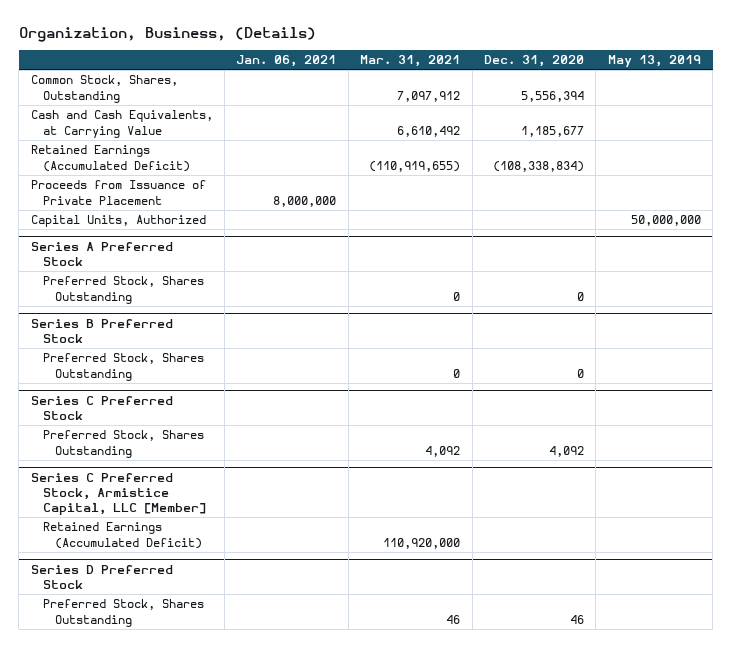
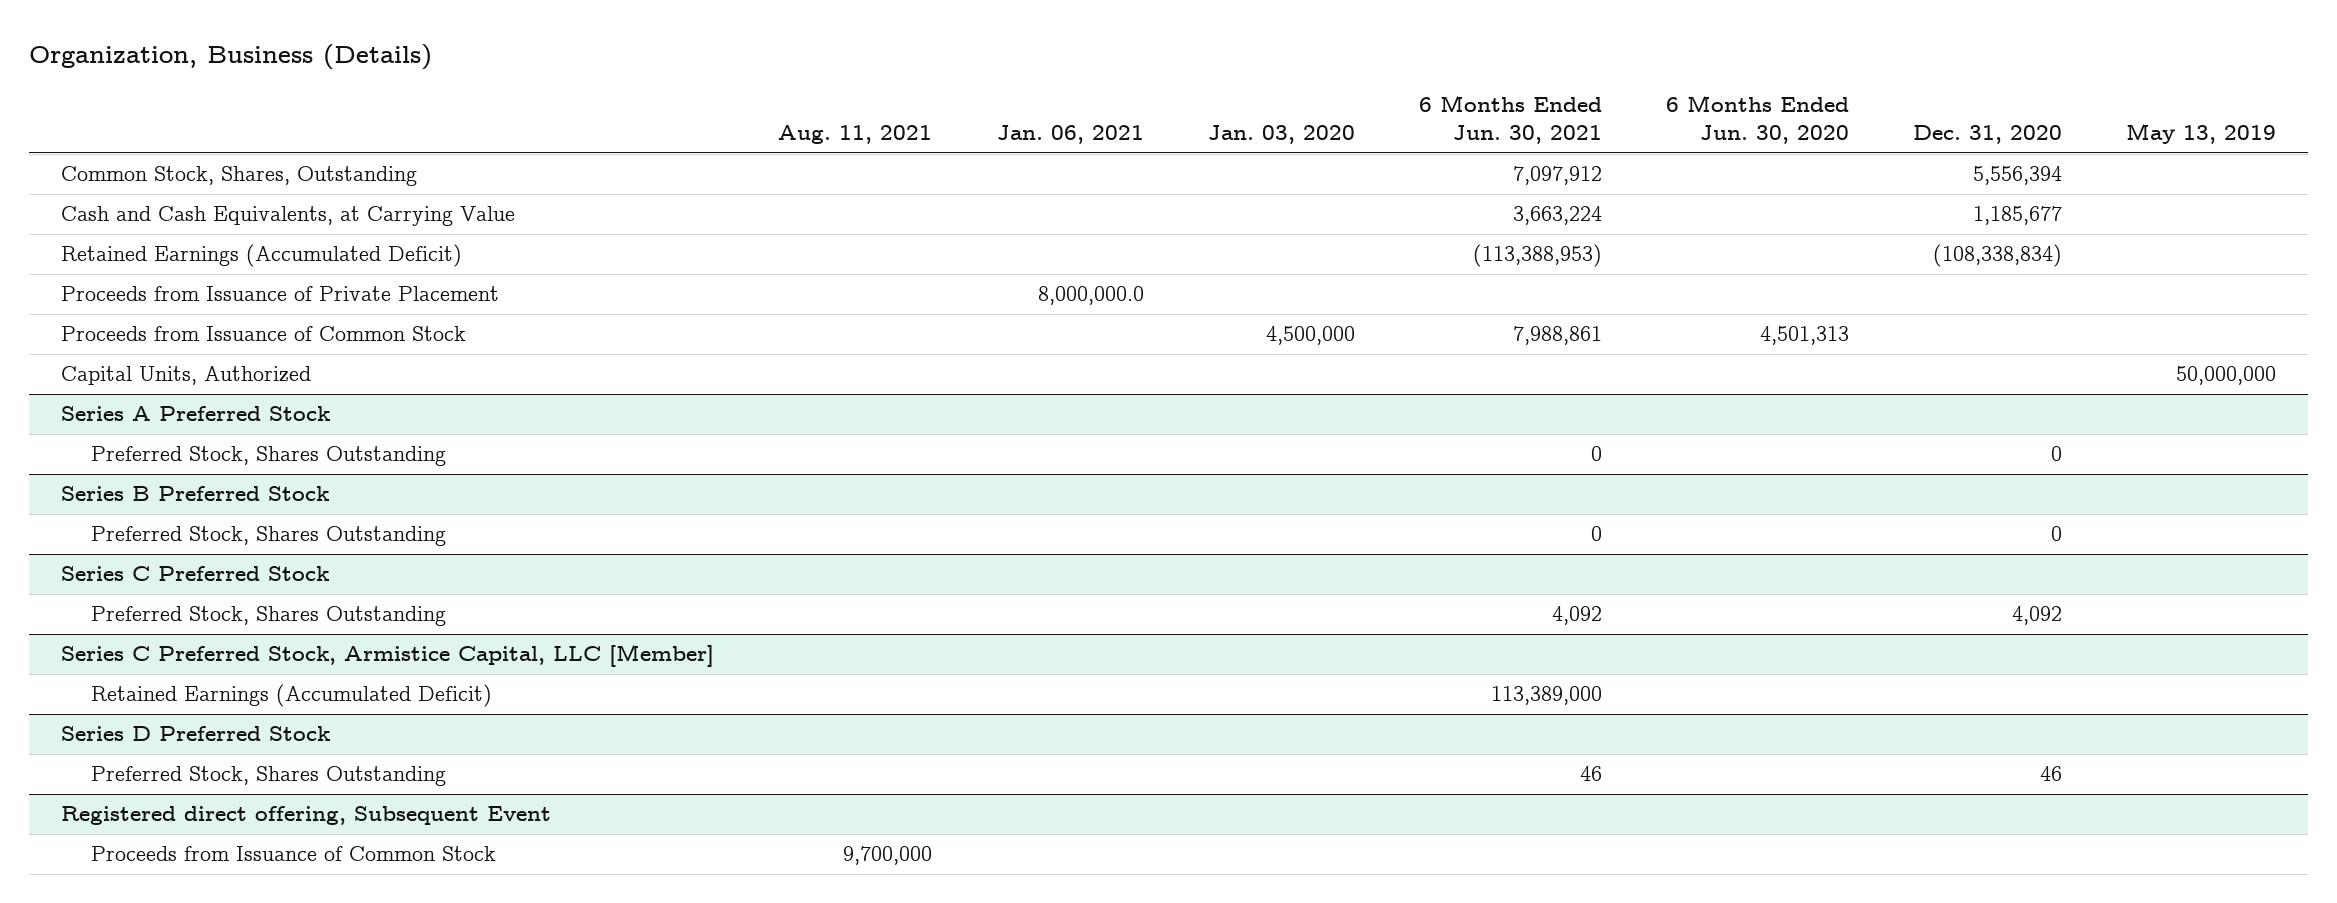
[18,26,316,42] Organization, Business, (Details) -> [29,44,433,71] Organization, Business (Details)
[360,55,461,68] Mar. 31, 2021 -> none
none -> [778,125,933,145] Aug. 11, 2021
none -> [1207,125,1355,145] Jan. 03, 2020
none -> [1418,95,1602,145] 6 Months Ended Jun. 30, 2021
none -> [1665,95,1849,145] 6 Months Ended Jun. 30, 2020
[273,195,337,207] 8,000,000 -> [1037,286,1144,306] 8,000,000.0
none -> [61,326,467,342] Proceeds from Issuance of Common Stock
none -> [61,806,552,826] Registered direct offering, Subsequent Event
none -> [91,846,497,862] Proceeds from Issuance of Common Stock

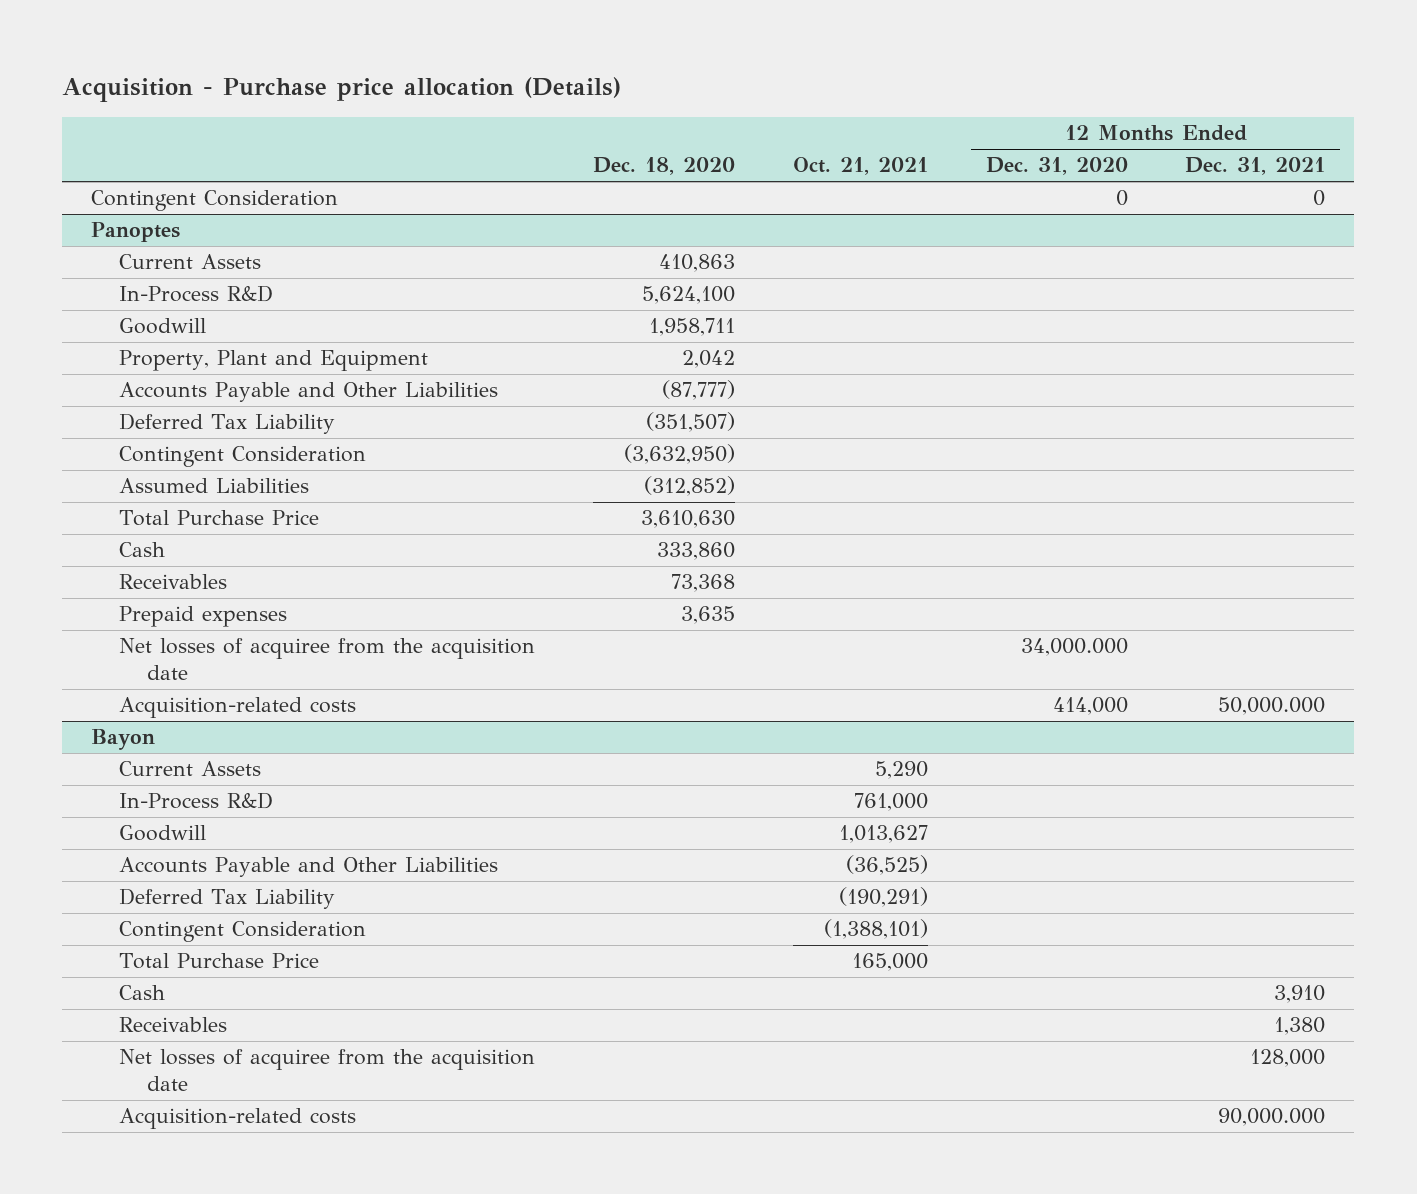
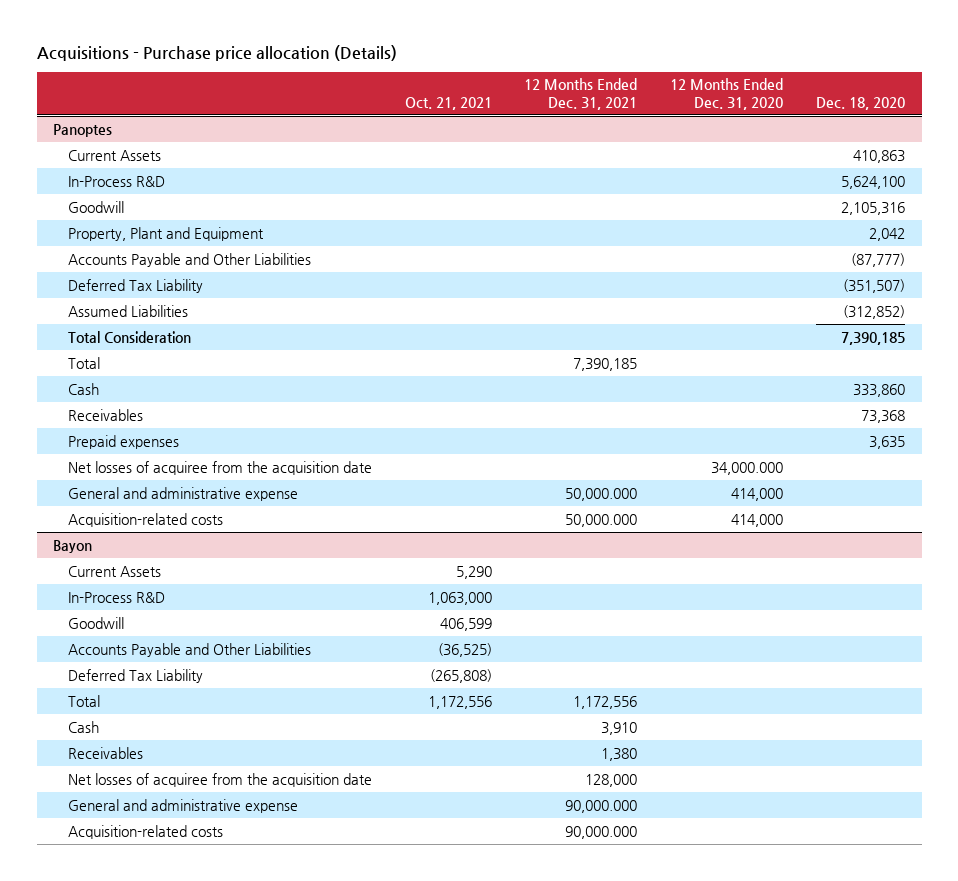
[62,77,622,103] Acquisition - Purchase price allocation (Details) -> [36,44,397,61] Acquisitions - Purchase price allocation (Details)
[91,190,339,212] Contingent Consideration -> none
[648,318,735,337] 1,958,711 -> [841,201,906,215] 2,105,316
[119,446,367,468] Contingent Consideration -> none
[119,510,320,527] Total Purchase Price -> [67,330,191,343] Total Consideration
[640,510,735,529] 3,610,630 -> [841,331,906,345] 7,390,185
none -> [67,356,100,369] Total
none -> [67,486,298,501] General and administrative expense
[853,793,928,812] 761,000 -> [427,591,492,605] 1,063,000
[838,825,928,844] 1,013,627 -> [439,617,492,631] 406,599
[119,921,367,943] Contingent Consideration -> none
[119,953,320,970] Total Purchase Price -> none
[838,887,928,908] (190,291) -> [429,668,492,683] (265,808)
none -> [67,694,100,707] Total
none -> [67,798,298,813] General and administrative expense

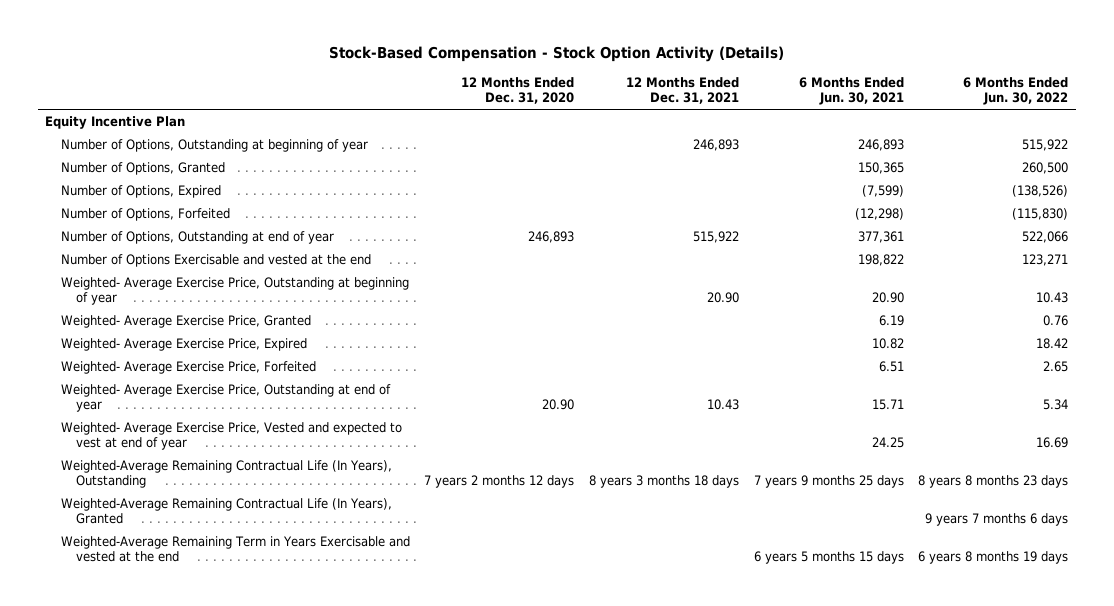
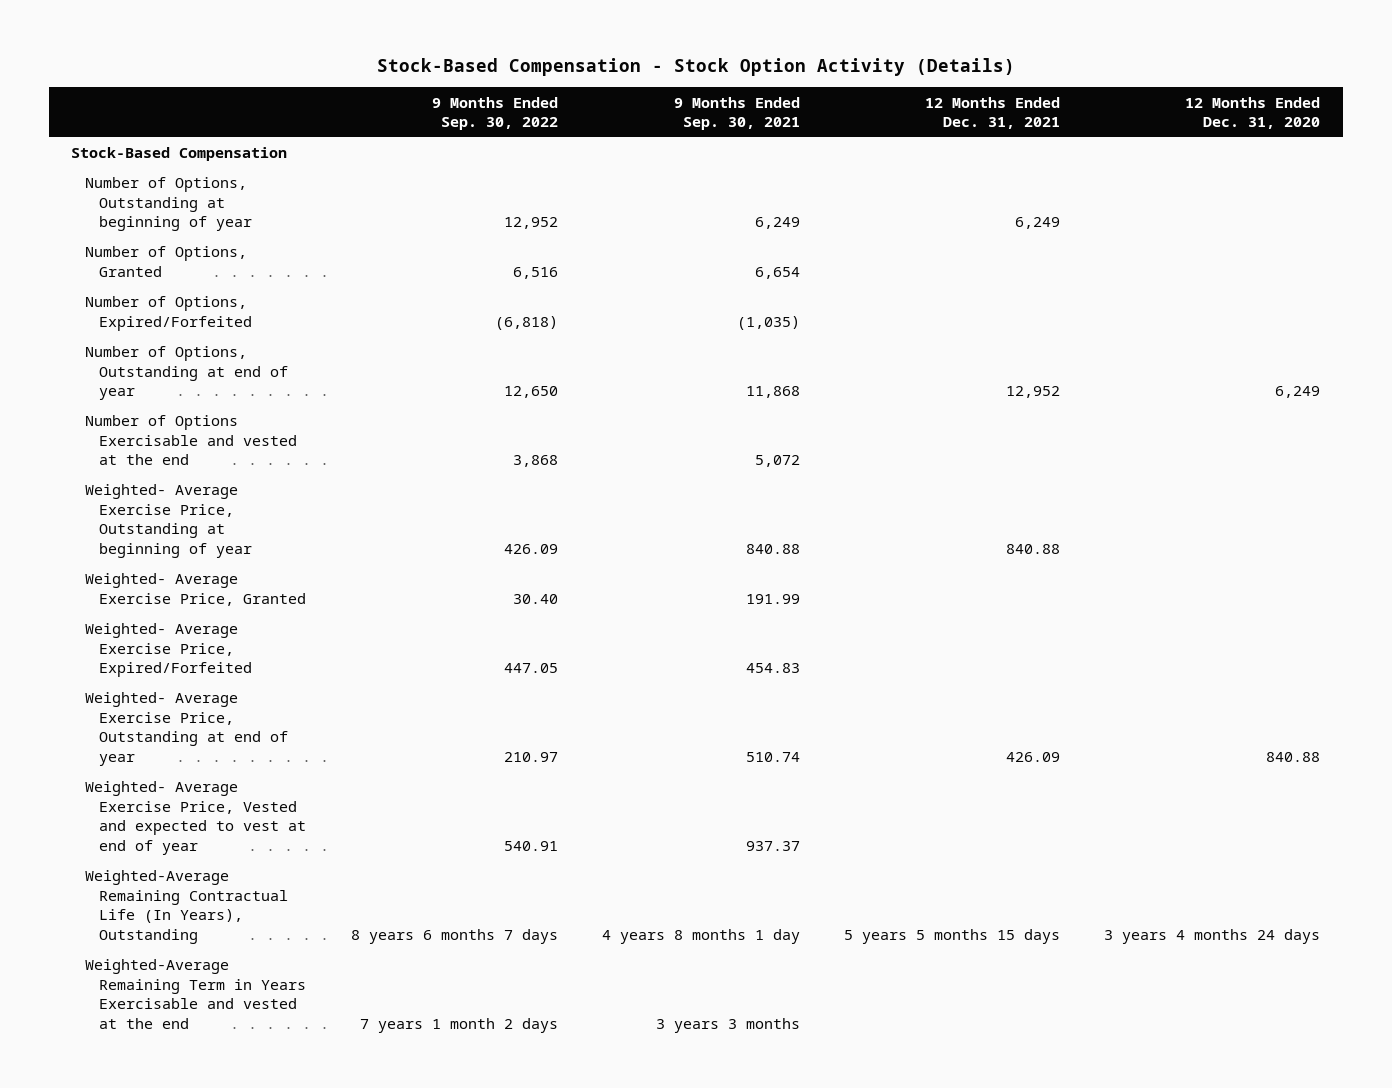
[798,77,904,106] 6 Months Ended Jun. 30, 2021 -> none
[963,77,1069,106] 6 Months Ended Jun. 30, 2022 -> none
none -> [431,96,558,131] 9 Months Ended Sep. 30, 2022
none -> [673,96,800,131] 9 Months Ended Sep. 30, 2021
[45,116,186,130] Equity Incentive Plan -> none
none -> [71,147,288,162] Stock-Based Compensation
[693,139,740,152] 246,893 -> [1015,217,1061,230] 6,249
[60,208,230,222] Number of Options, Forfeited -> none
[60,185,221,199] Number of Options, Expired -> [85,296,253,331] Number of Options, Expired/Forfeited
[528,231,575,244] 246,893 -> [1275,386,1321,399] 6,249
[693,231,740,244] 515,922 -> [1006,386,1061,399] 12,952
[707,292,740,304] 20.90 -> [1006,543,1061,554] 840.88
[60,361,316,375] Weighted- Average Exercise Price, Forfeited -> none
[60,338,307,352] Weighted- Average Exercise Price, Expired -> [85,623,253,678] Weighted- Average Exercise Price, Expired/Forfeited
[542,399,575,411] 20.90 -> [1266,751,1321,762] 840.88
[707,399,740,411] 10.43 -> [1006,751,1061,762] 426.09
[60,498,392,525] Weighted-Average Remaining Contractual Life (In Years), Granted -> none
[424,475,575,489] 7 years 2 months 12 days -> [1104,928,1321,944] 3 years 4 months 24 days
[589,475,740,489] 8 years 3 months 18 days -> [844,928,1061,944] 5 years 5 months 15 days

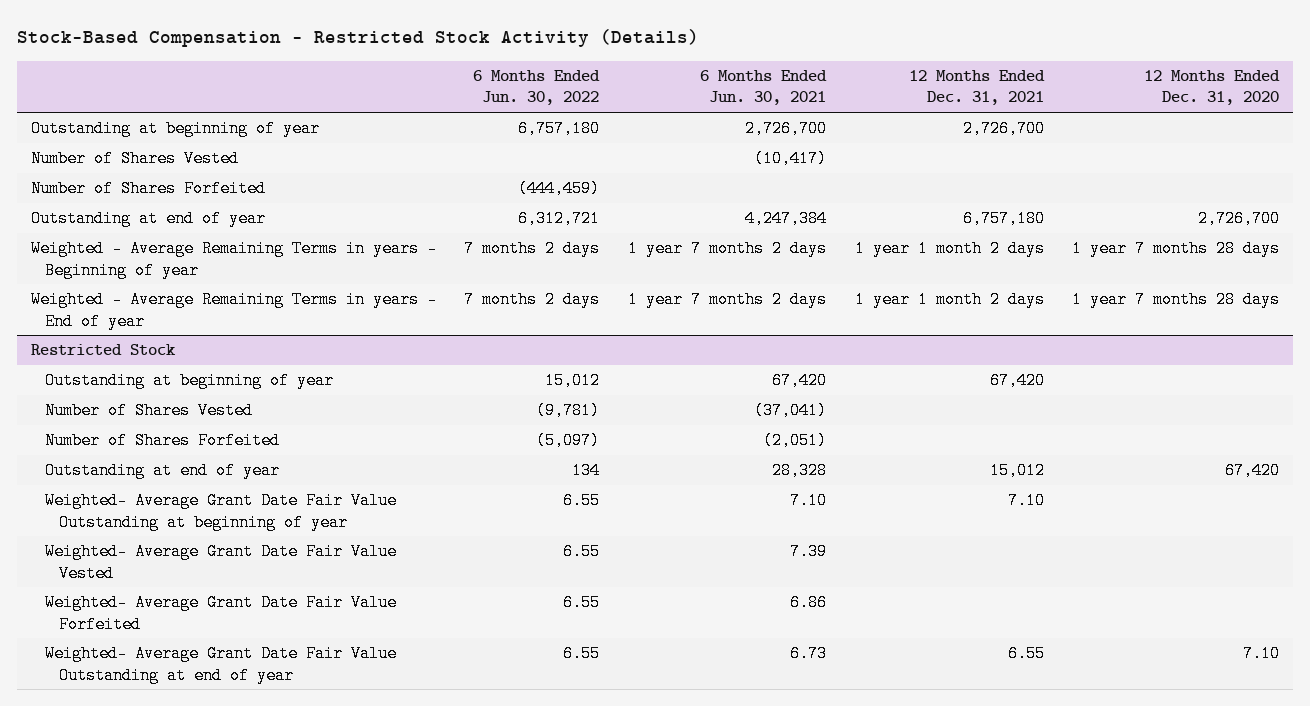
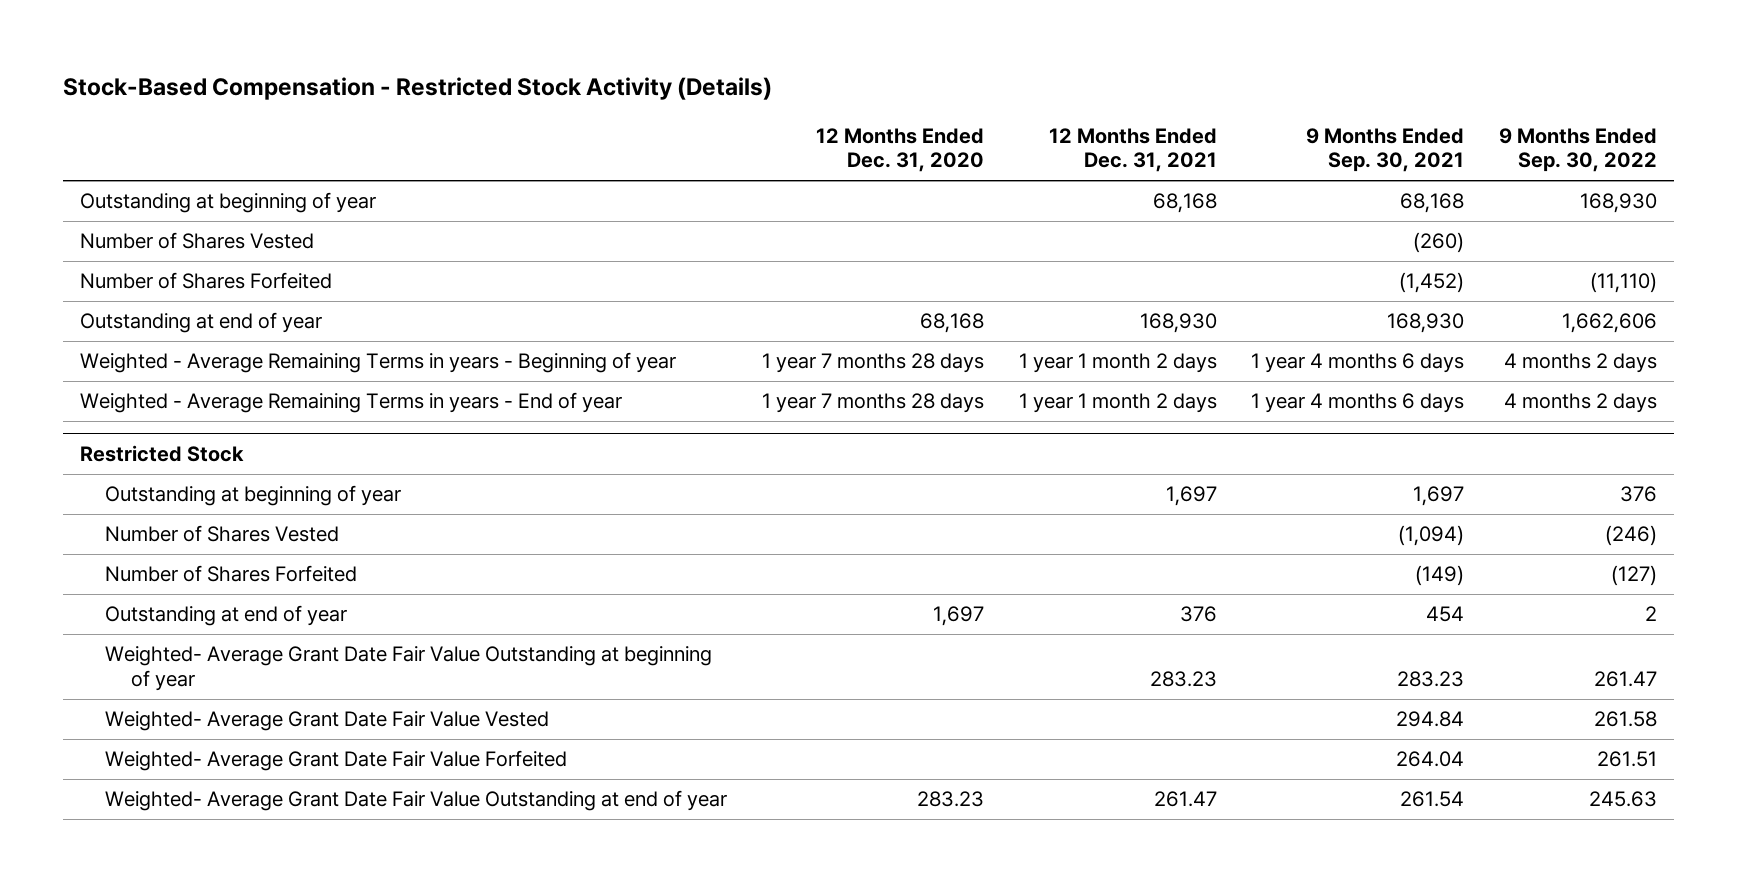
[473,70,601,106] 6 Months Ended Jun. 30, 2022 -> none
[700,70,828,106] 6 Months Ended Jun. 30, 2021 -> none
none -> [1306,127,1465,173] 9 Months Ended Sep. 30, 2021
none -> [1498,127,1657,173] 9 Months Ended Sep. 30, 2022
[962,120,1045,138] 2,726,700 -> [1152,193,1217,214] 68,168
[962,210,1045,228] 6,757,180 -> [1139,313,1217,334] 168,930
[1198,210,1281,228] 2,726,700 -> [919,313,984,334] 68,168
[989,372,1045,390] 67,420 -> [1165,486,1217,507] 1,697
[989,462,1045,480] 15,012 -> [1179,606,1217,623] 376
[1225,462,1281,480] 67,420 -> [932,606,984,627] 1,697
[1007,492,1045,510] 7.10 -> [1149,671,1217,688] 283.23
[1007,645,1045,663] 6.55 -> [1153,791,1217,808] 261.47
[1243,645,1281,663] 7.10 -> [916,791,984,808] 283.23

